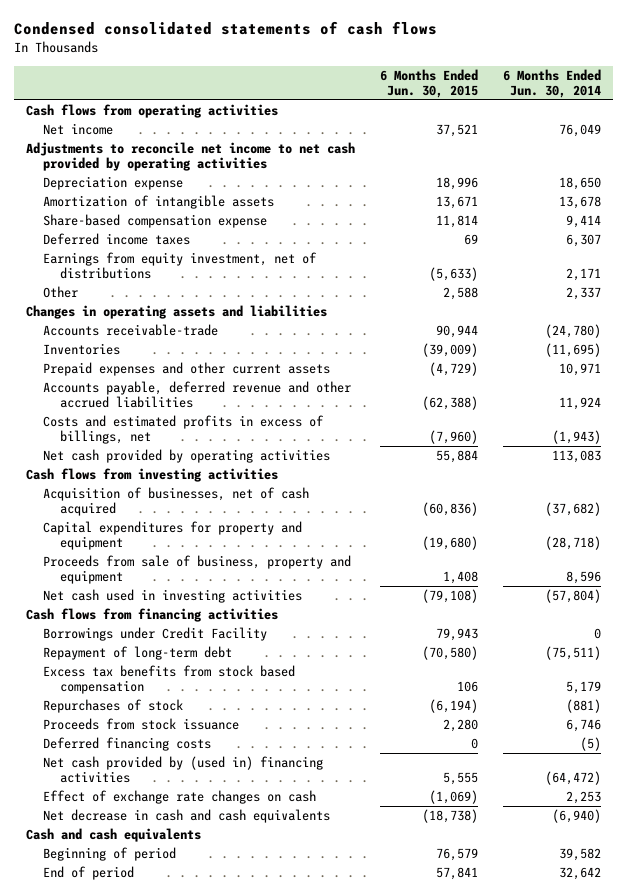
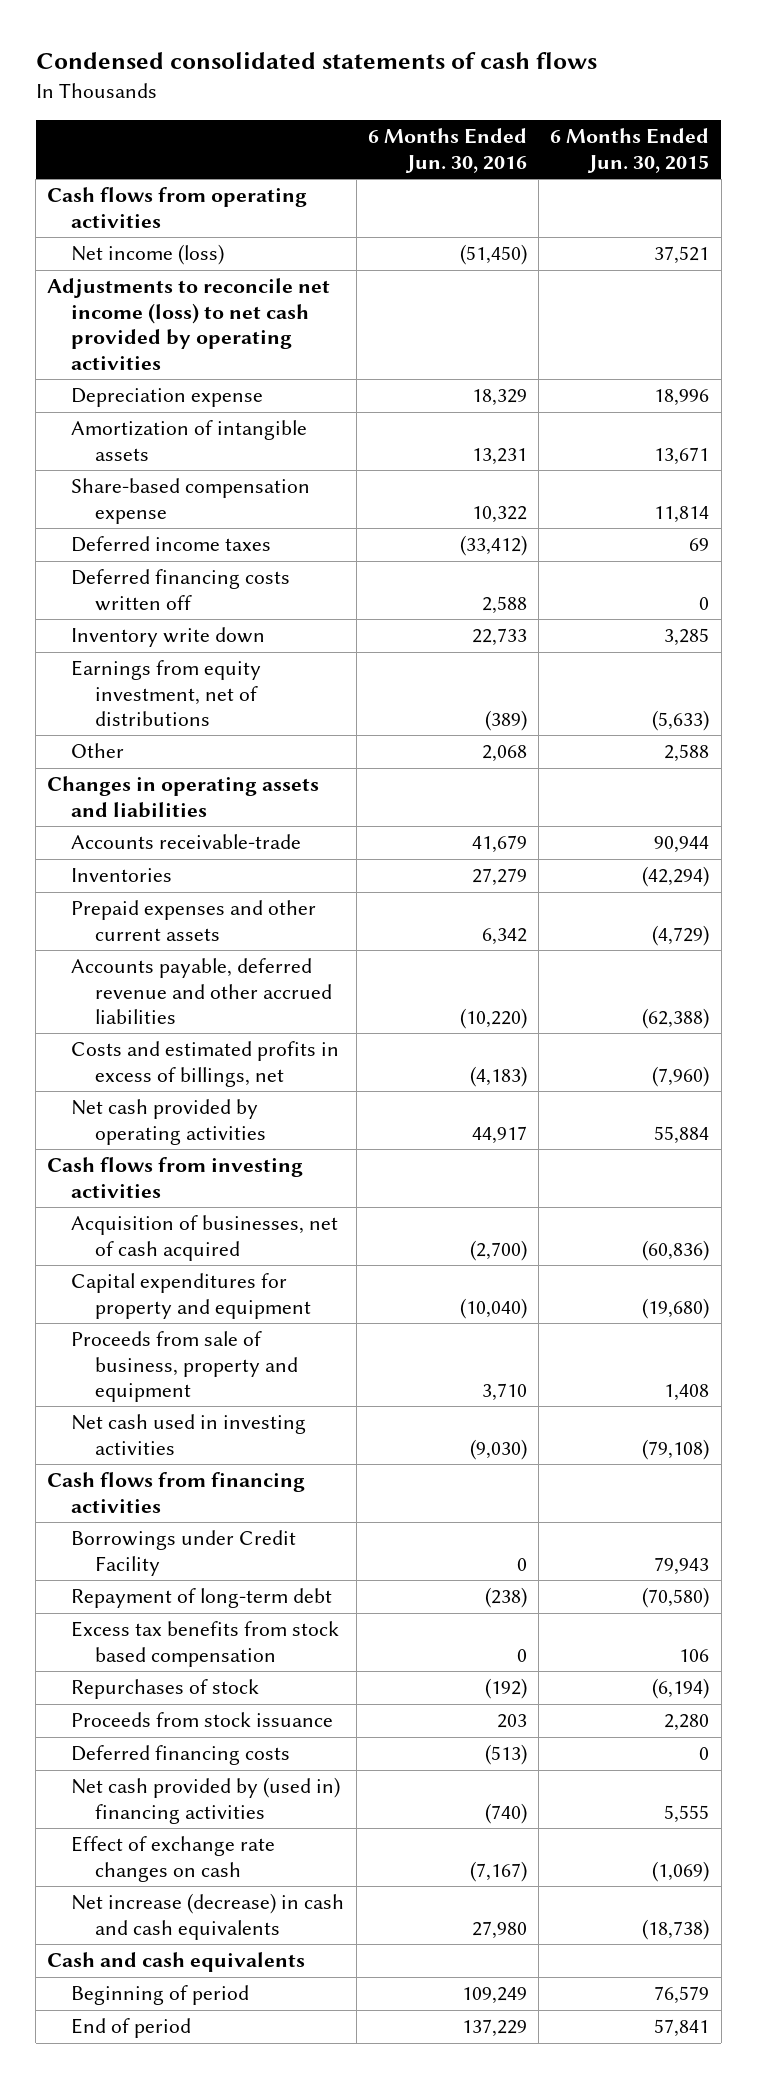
[502,68,601,98] 6 Months Ended Jun. 30, 2014 -> none
none -> [367,128,527,173] 6 Months Ended Jun. 30, 2016
[43,123,114,136] Net income -> [71,244,225,266] Net income (loss)
[26,142,356,172] Adjustments to reconcile net income to net cash provided by operating activities -> [47,278,331,370] Adjustments to reconcile net income (loss) to net cash provided by operating activities
none -> [71,569,291,611] Deferred financing costs written off
none -> [71,627,266,648] Inventory write down
[421,343,478,358] (39,009) -> [642,866,710,888] (42,294)
[43,809,331,824] Net decrease in cash and cash equivalents -> [71,1893,345,1940] Net increase (decrease) in cash and cash equivalents

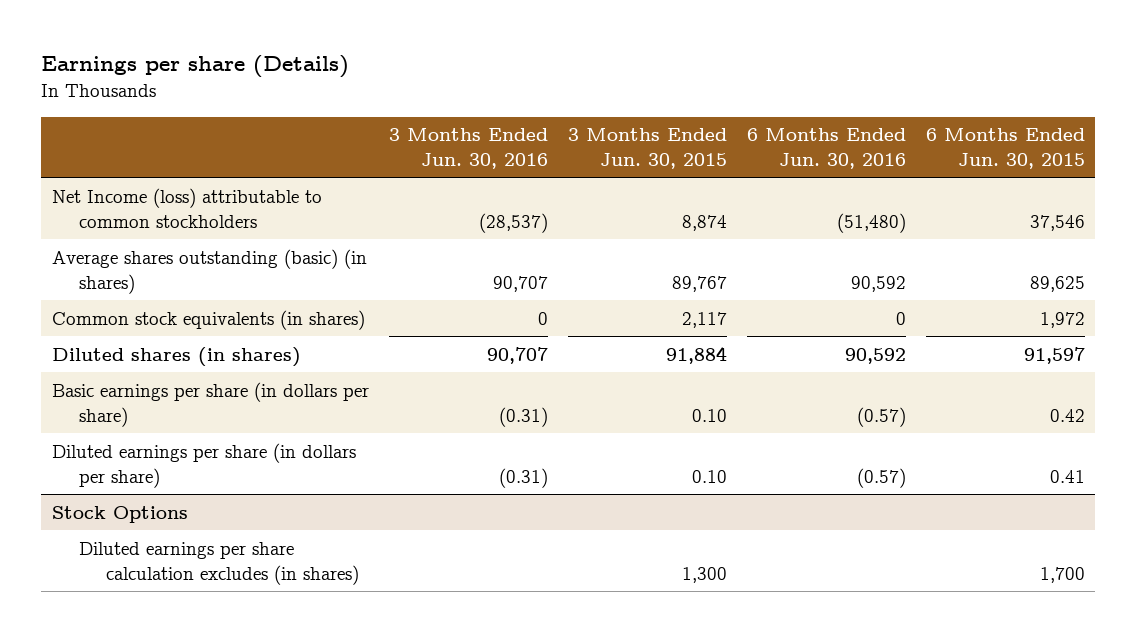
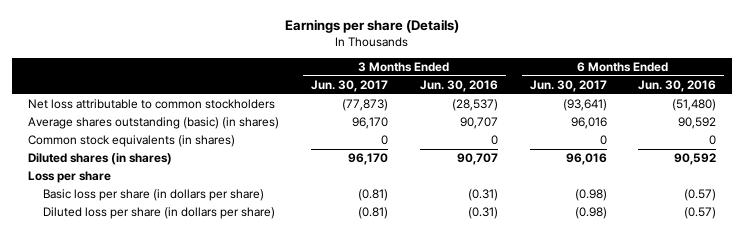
[567,128,727,170] 3 Months Ended Jun. 30, 2015 -> none
[926,128,1086,170] 6 Months Ended Jun. 30, 2015 -> none
none -> [310,79,388,92] Jun. 30, 2017
none -> [529,79,607,92] Jun. 30, 2017
[51,187,322,228] Net Income (loss) attributable to common stockholders -> [27,99,275,110] Net loss attributable to common stockholders
[51,505,188,523] Stock Options -> none
[78,541,359,585] Diluted earnings per share calculation excludes (in shares) -> none
none -> [27,171,111,184] Loss per share
[51,381,369,427] Basic earnings per share (in dollars per share) -> [43,189,265,202] Basic loss per share (in dollars per share)
[51,442,356,488] Diluted earnings per share (in dollars per share) -> [43,207,276,220] Diluted loss per share (in dollars per share)

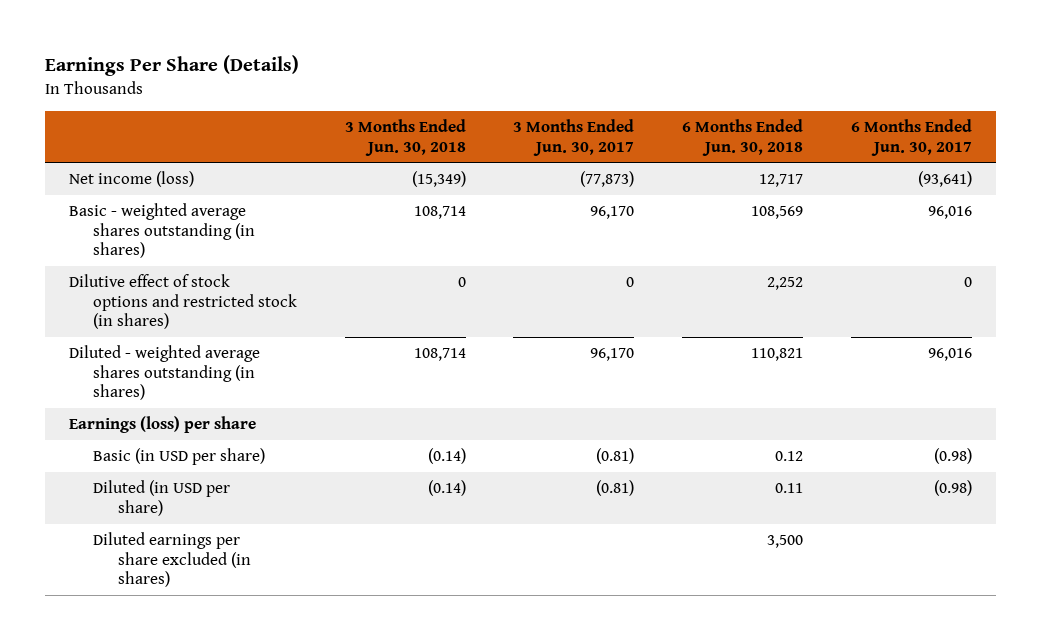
[285,18,460,33] Earnings per share (Details) -> [44,55,299,77] Earnings Per Share (Details)
[419,79,498,92] Jun. 30, 2016 -> none
[638,79,717,92] Jun. 30, 2016 -> none
none -> [344,118,466,156] 3 Months Ended Jun. 30, 2018
none -> [682,118,804,156] 6 Months Ended Jun. 30, 2018
[27,99,275,110] Net loss attributable to common stockholders -> [68,171,194,188] Net income (loss)
[27,117,279,130] Average shares outstanding (basic) (in shares) -> [68,203,256,259] Basic - weighted average shares outstanding (in shares)
[27,135,235,148] Common stock equivalents (in shares) -> [68,274,298,330] Dilutive effect of stock options and restricted stock (in shares)
[27,153,172,166] Diluted shares (in shares) -> [68,345,260,401] Diluted - weighted average shares outstanding (in shares)
[27,171,111,184] Loss per share -> [68,416,256,434] Earnings (loss) per share
[43,189,265,202] Basic loss per share (in dollars per share) -> [93,448,266,466] Basic (in USD per share)
[43,207,276,220] Diluted loss per share (in dollars per share) -> [93,480,231,516] Diluted (in USD per share)
none -> [93,532,251,588] Diluted earnings per share excluded (in shares)

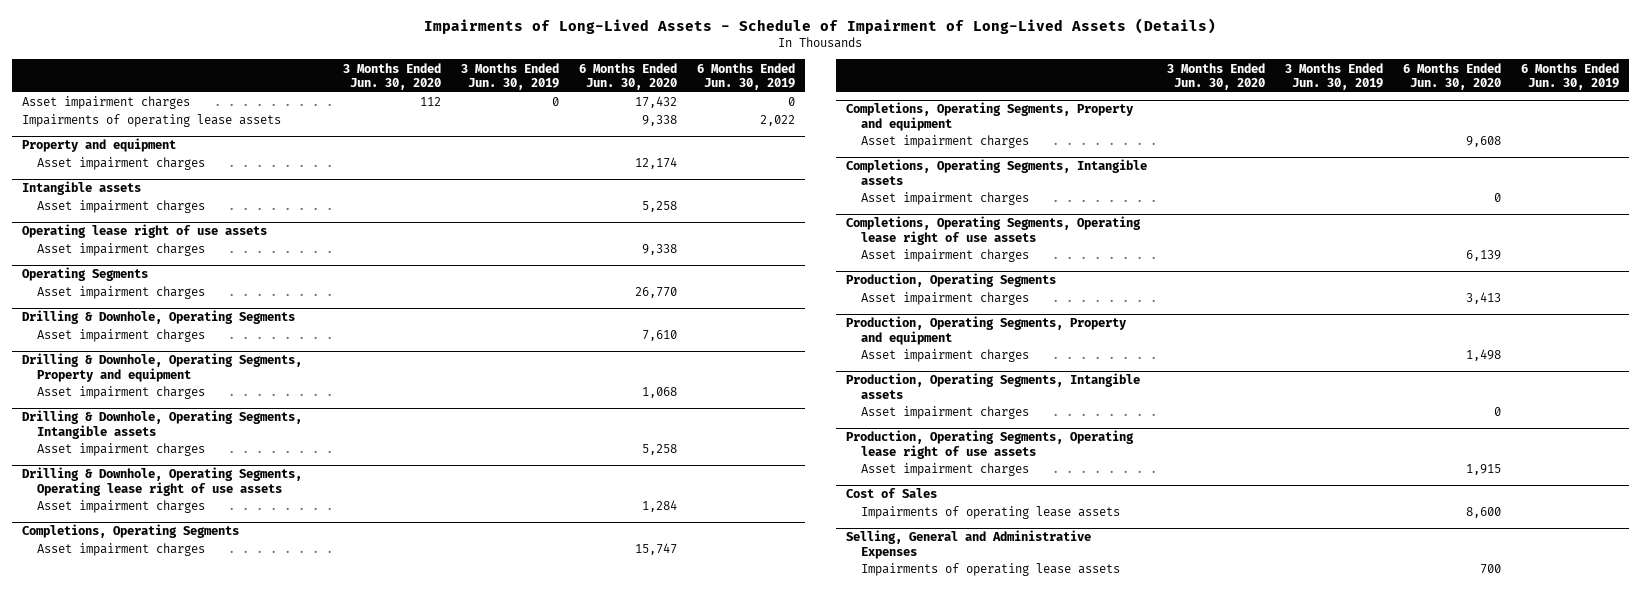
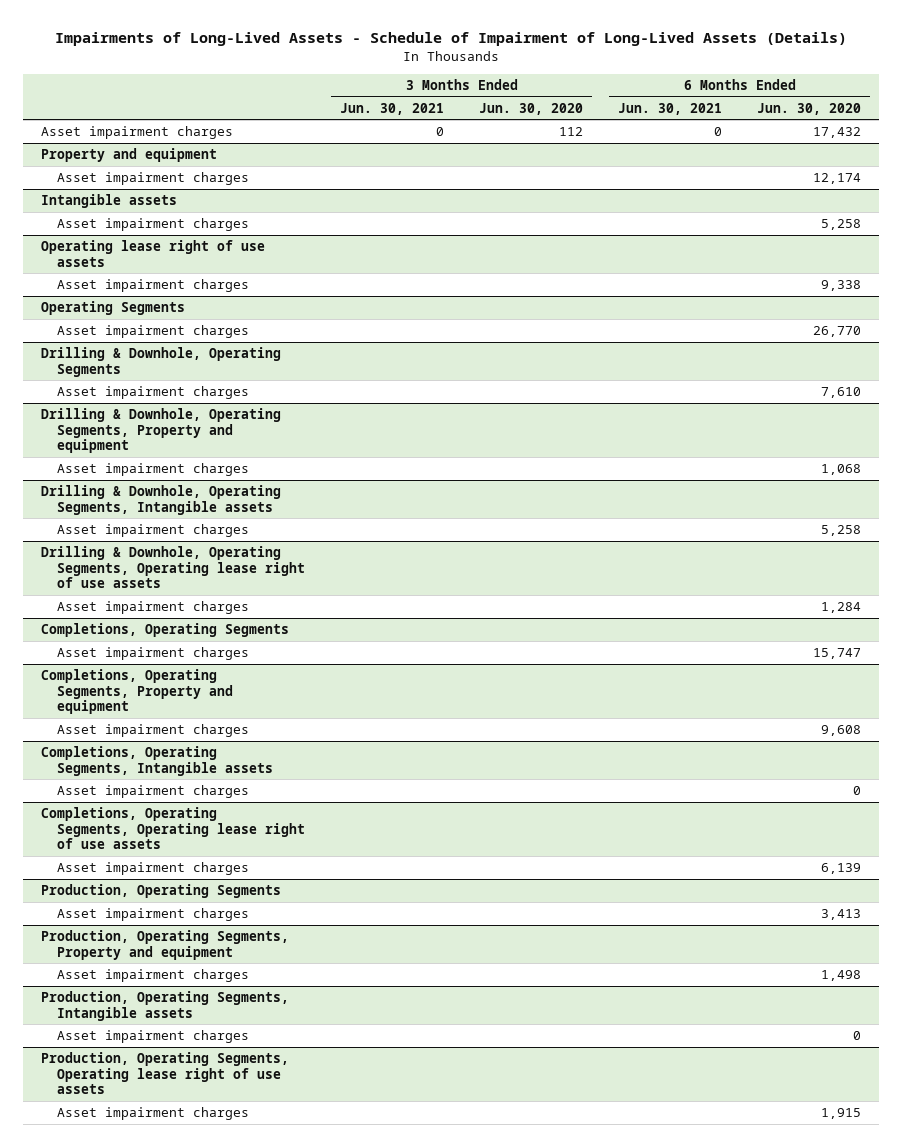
[461,62,560,91] 3 Months Ended Jun. 30, 2019 -> none
[697,62,796,91] 6 Months Ended Jun. 30, 2019 -> none
none -> [340,102,445,115] Jun. 30, 2021
none -> [618,102,723,115] Jun. 30, 2021
[21,114,281,128] Impairments of operating lease assets -> none
[845,488,937,499] Cost of Sales -> none
[860,506,1120,520] Impairments of operating lease assets -> none
[845,530,1091,559] Selling, General and Administrative Expenses -> none
[860,563,1120,577] Impairments of operating lease assets -> none

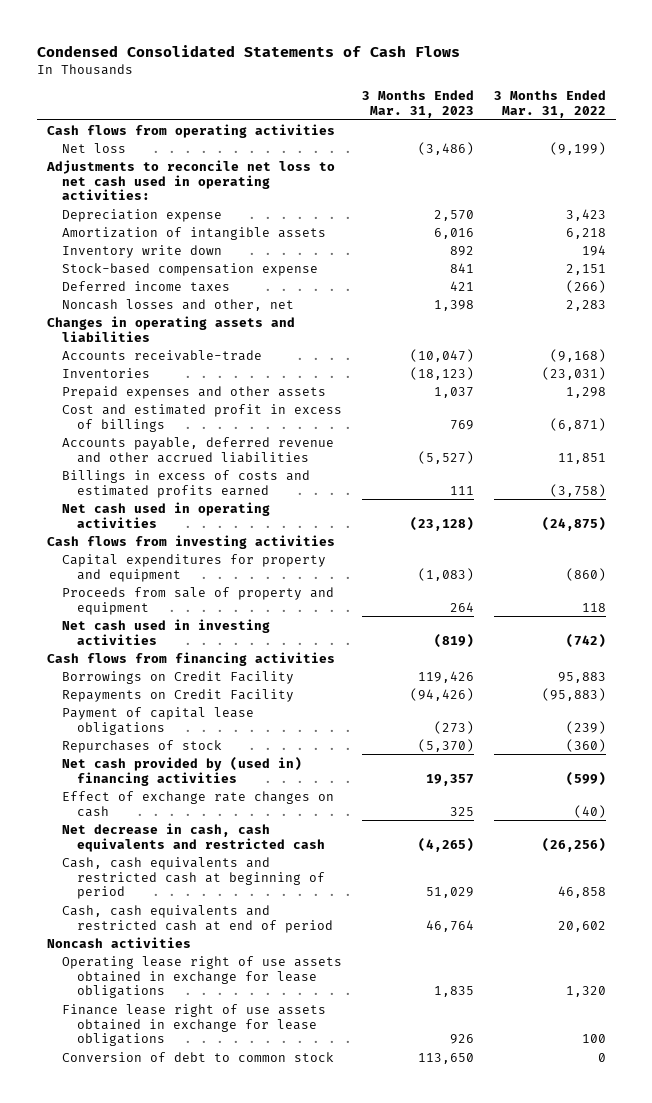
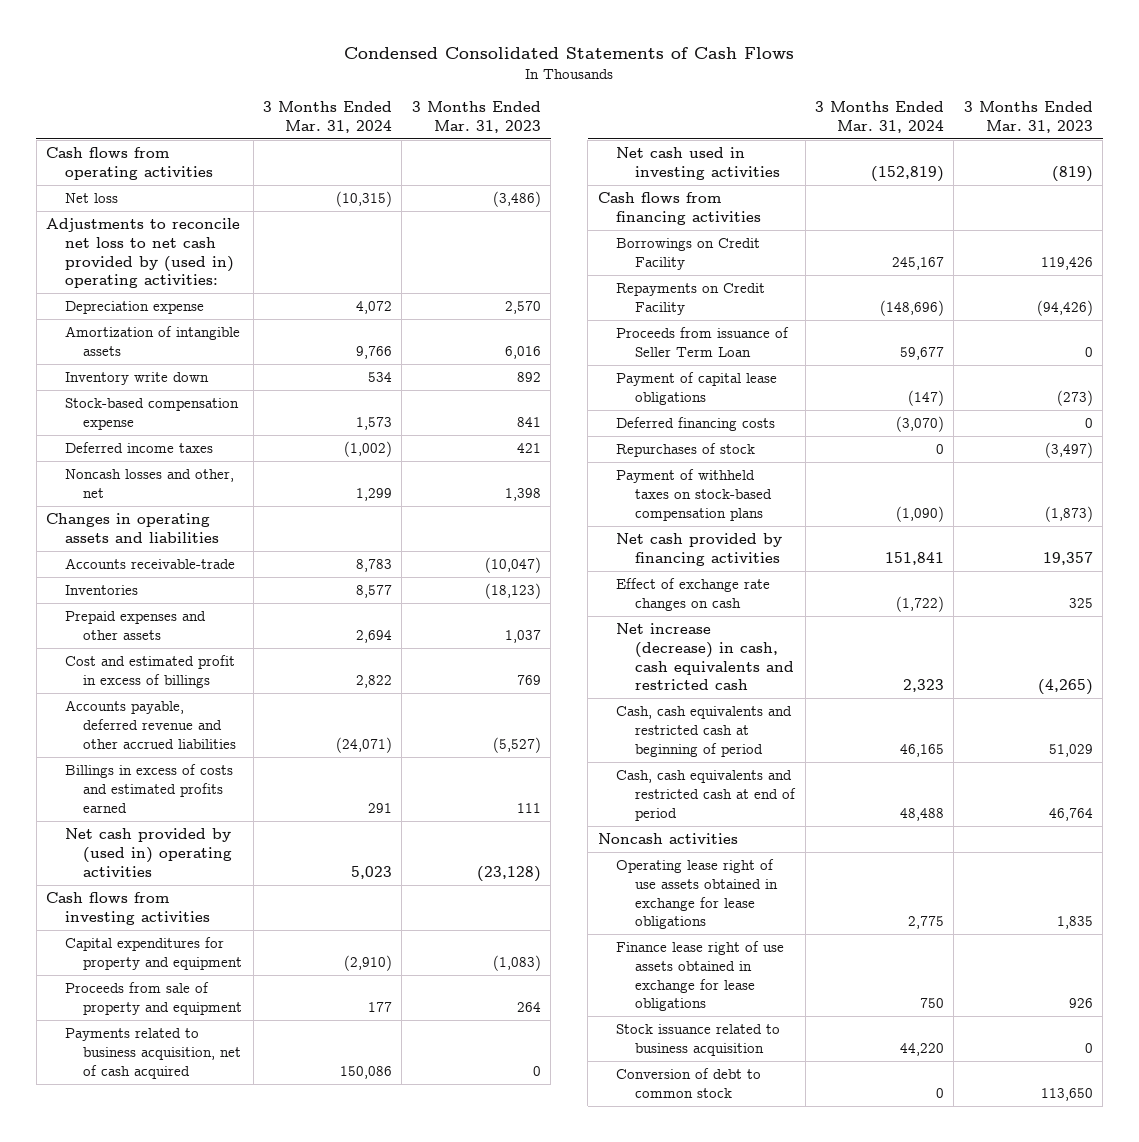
[493,89,606,118] 3 Months Ended Mar. 31, 2022 -> none
none -> [263,101,393,133] 3 Months Ended Mar. 31, 2024
[45,159,335,201] Adjustments to reconcile net loss to net cash used in operating activities: -> [45,218,240,289] Adjustments to reconcile net loss to net cash provided by (used in) operating activities:
[61,501,270,528] Net cash used in operating activities -> [64,828,233,877] Net cash provided by (used in) operating activities
none -> [64,1028,242,1079] Payments related to business acquisition, net of cash acquired
none -> [616,327,790,357] Proceeds from issuance of Seller Term Loan
none -> [616,417,776,432] Deferred financing costs
[417,738,474,752] (5,370) -> [1044,442,1093,459] (3,497)
none -> [616,469,773,521] Payment of withheld taxes on stock-based compensation plans
[61,756,302,786] Net cash provided by (used in) financing activities -> [616,533,783,566] Net cash provided by financing activities
[61,822,326,852] Net decrease in cash, cash equivalents and restricted cash -> [616,623,795,691] Net increase (decrease) in cash, cash equivalents and restricted cash
none -> [616,1024,781,1056] Stock issuance related to business acquisition

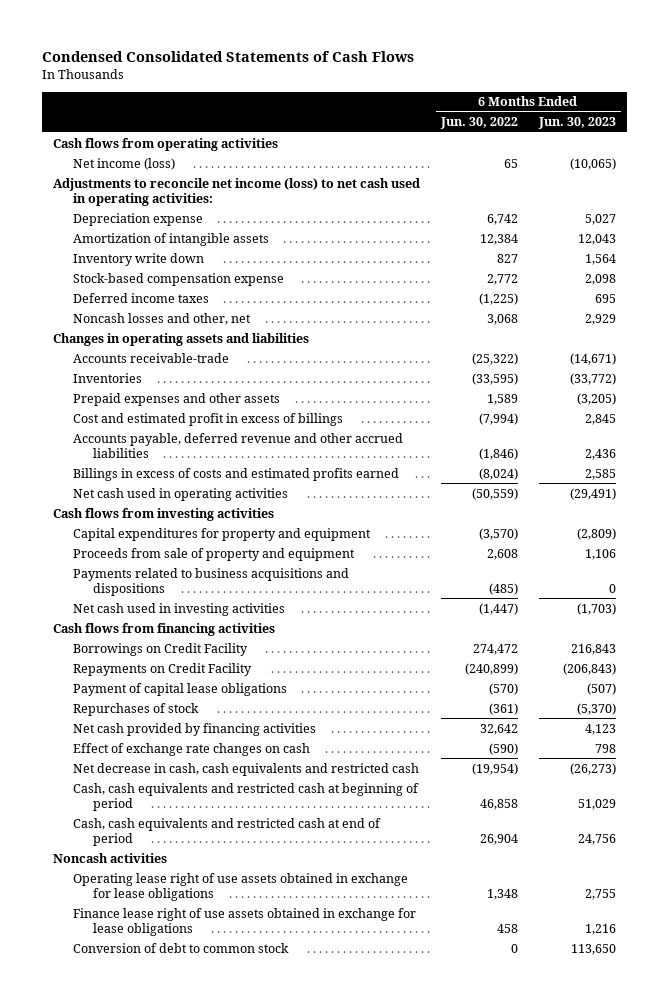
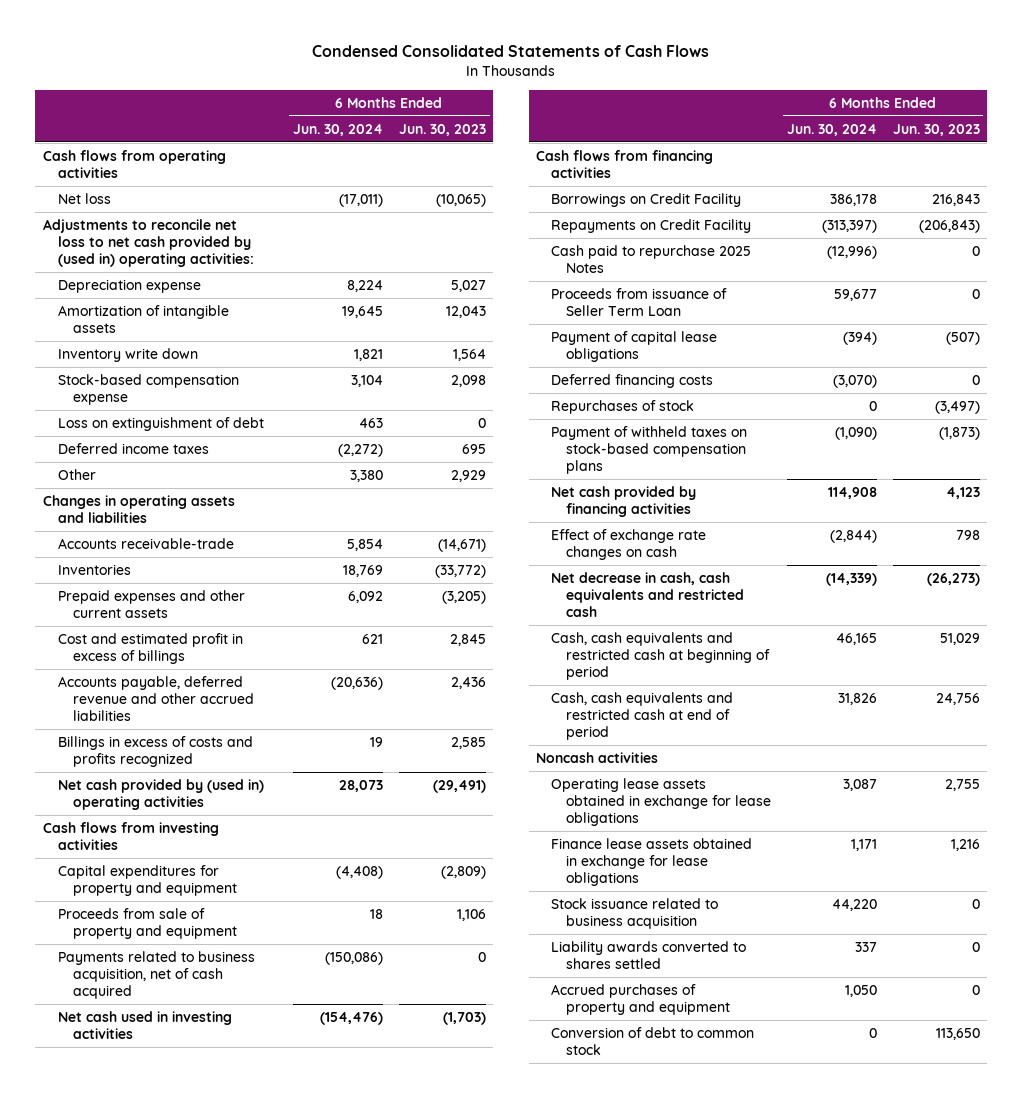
[439,117,518,130] Jun. 30, 2022 -> none
none -> [293,123,384,136] Jun. 30, 2024
[72,157,175,170] Net income (loss) -> [57,192,111,204] Net loss
[52,177,420,206] Adjustments to reconcile net income (loss) to net cash used in operating activities: -> [42,218,254,267] Adjustments to reconcile net loss to net cash provided by (used in) operating activities:
none -> [57,416,264,431] Loss on extinguishment of debt
[72,312,251,325] Noncash losses and other, net -> [57,468,96,480] Other
[72,392,280,406] Prepaid expenses and other assets -> [57,589,245,618] Prepaid expenses and other current assets
[72,467,399,481] Billings in excess of costs and estimated profits earned -> [57,735,253,767] Billings in excess of costs and profits recognized
[72,487,288,501] Net cash used in operating activities -> [57,778,264,810] Net cash provided by (used in) operating activities
[72,567,349,596] Payments related to business acquisitions and dispositions -> none
none -> [57,950,255,999] Payments related to business acquisition, net of cash acquired
none -> [551,244,752,273] Cash paid to repurchase 2025 Notes
none -> [551,287,728,316] Proceeds from issuance of Seller Term Loan
none -> [551,373,714,388] Deferred financing costs
[577,702,617,715] (5,370) -> [934,400,980,414] (3,497)
none -> [551,425,748,474] Payment of withheld taxes on stock-based compensation plans
[72,872,408,901] Operating lease right of use assets obtained in exchange for lease obligations -> [551,777,772,826] Operating lease assets obtained in exchange for lease obligations
[72,907,416,936] Finance lease right of use assets obtained in exchange for lease obligations -> [551,837,753,886] Finance lease assets obtained in exchange for lease obligations
none -> [551,897,719,929] Stock issuance related to business acquisition
none -> [551,940,747,969] Liability awards converted to shares settled
none -> [551,983,731,1015] Accrued purchases of property and equipment

